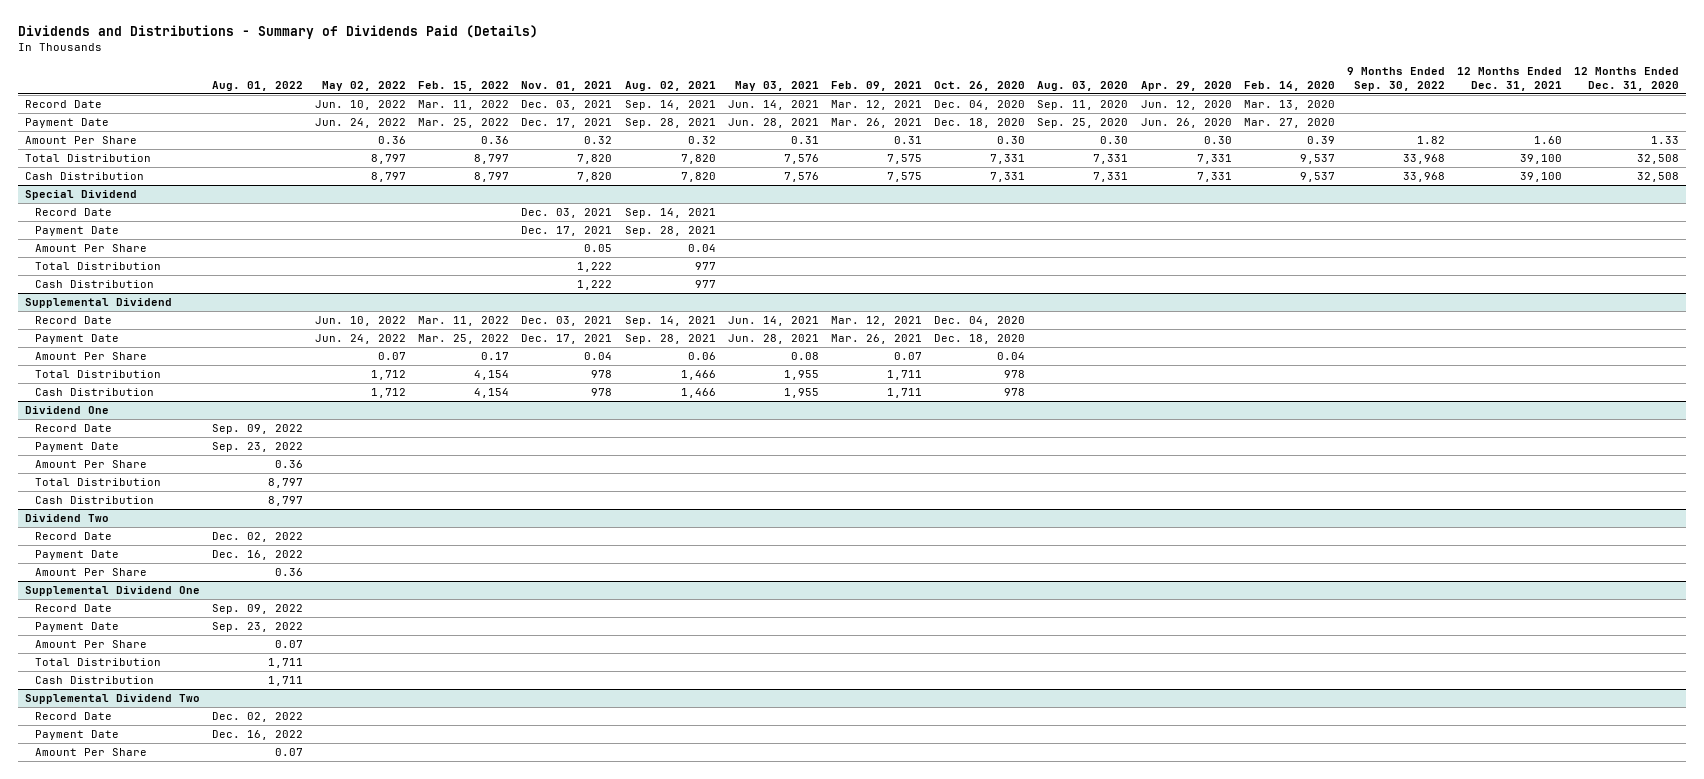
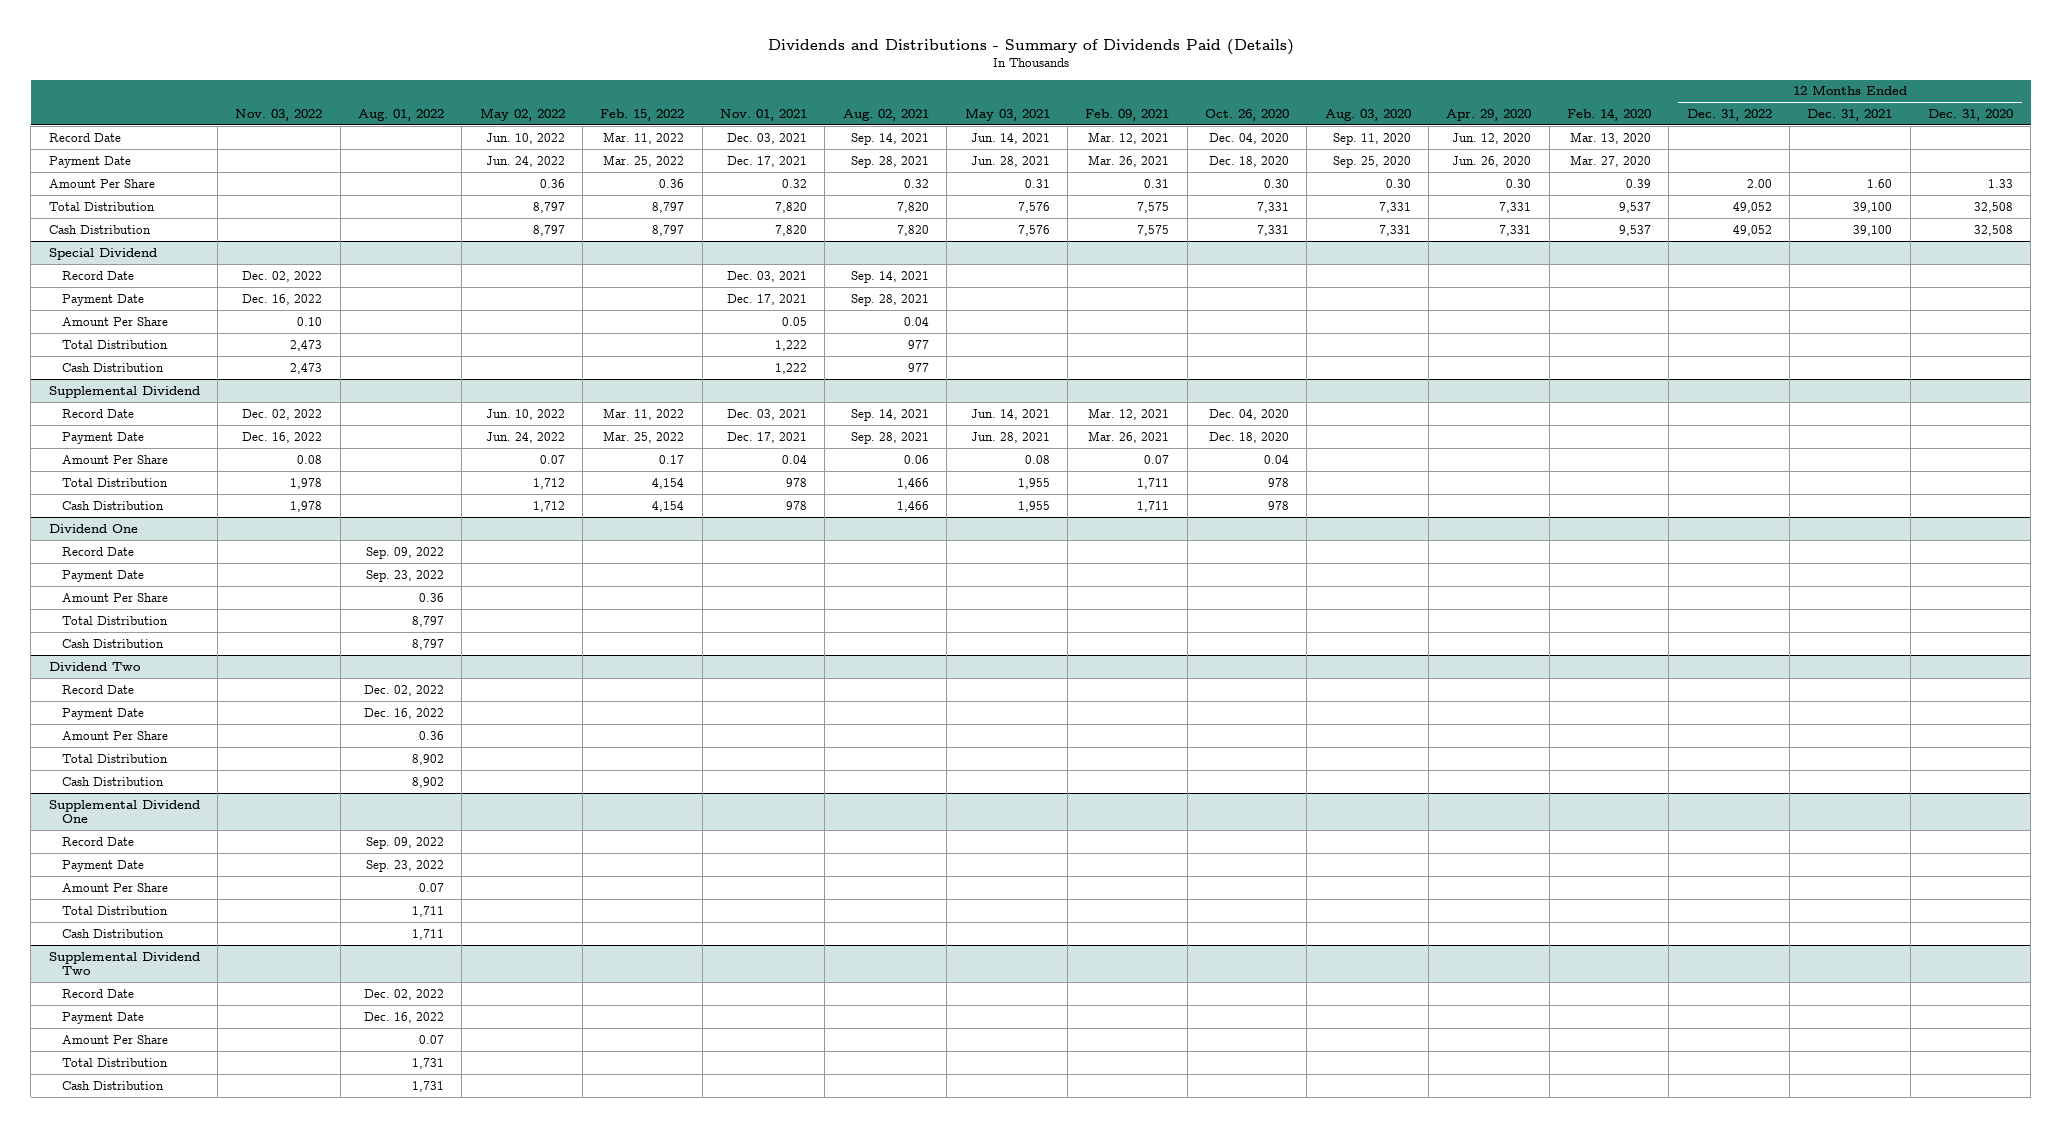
[1347,66,1446,91] 9 Months Ended Sep. 30, 2022 -> none
none -> [235,108,323,121] Nov. 03, 2022
none -> [1686,108,1772,121] Dec. 31, 2022
none -> [62,753,169,763] Total Distribution
none -> [62,776,165,786] Cash Distribution
none -> [62,1057,169,1067] Total Distribution
none -> [62,1080,165,1090] Cash Distribution

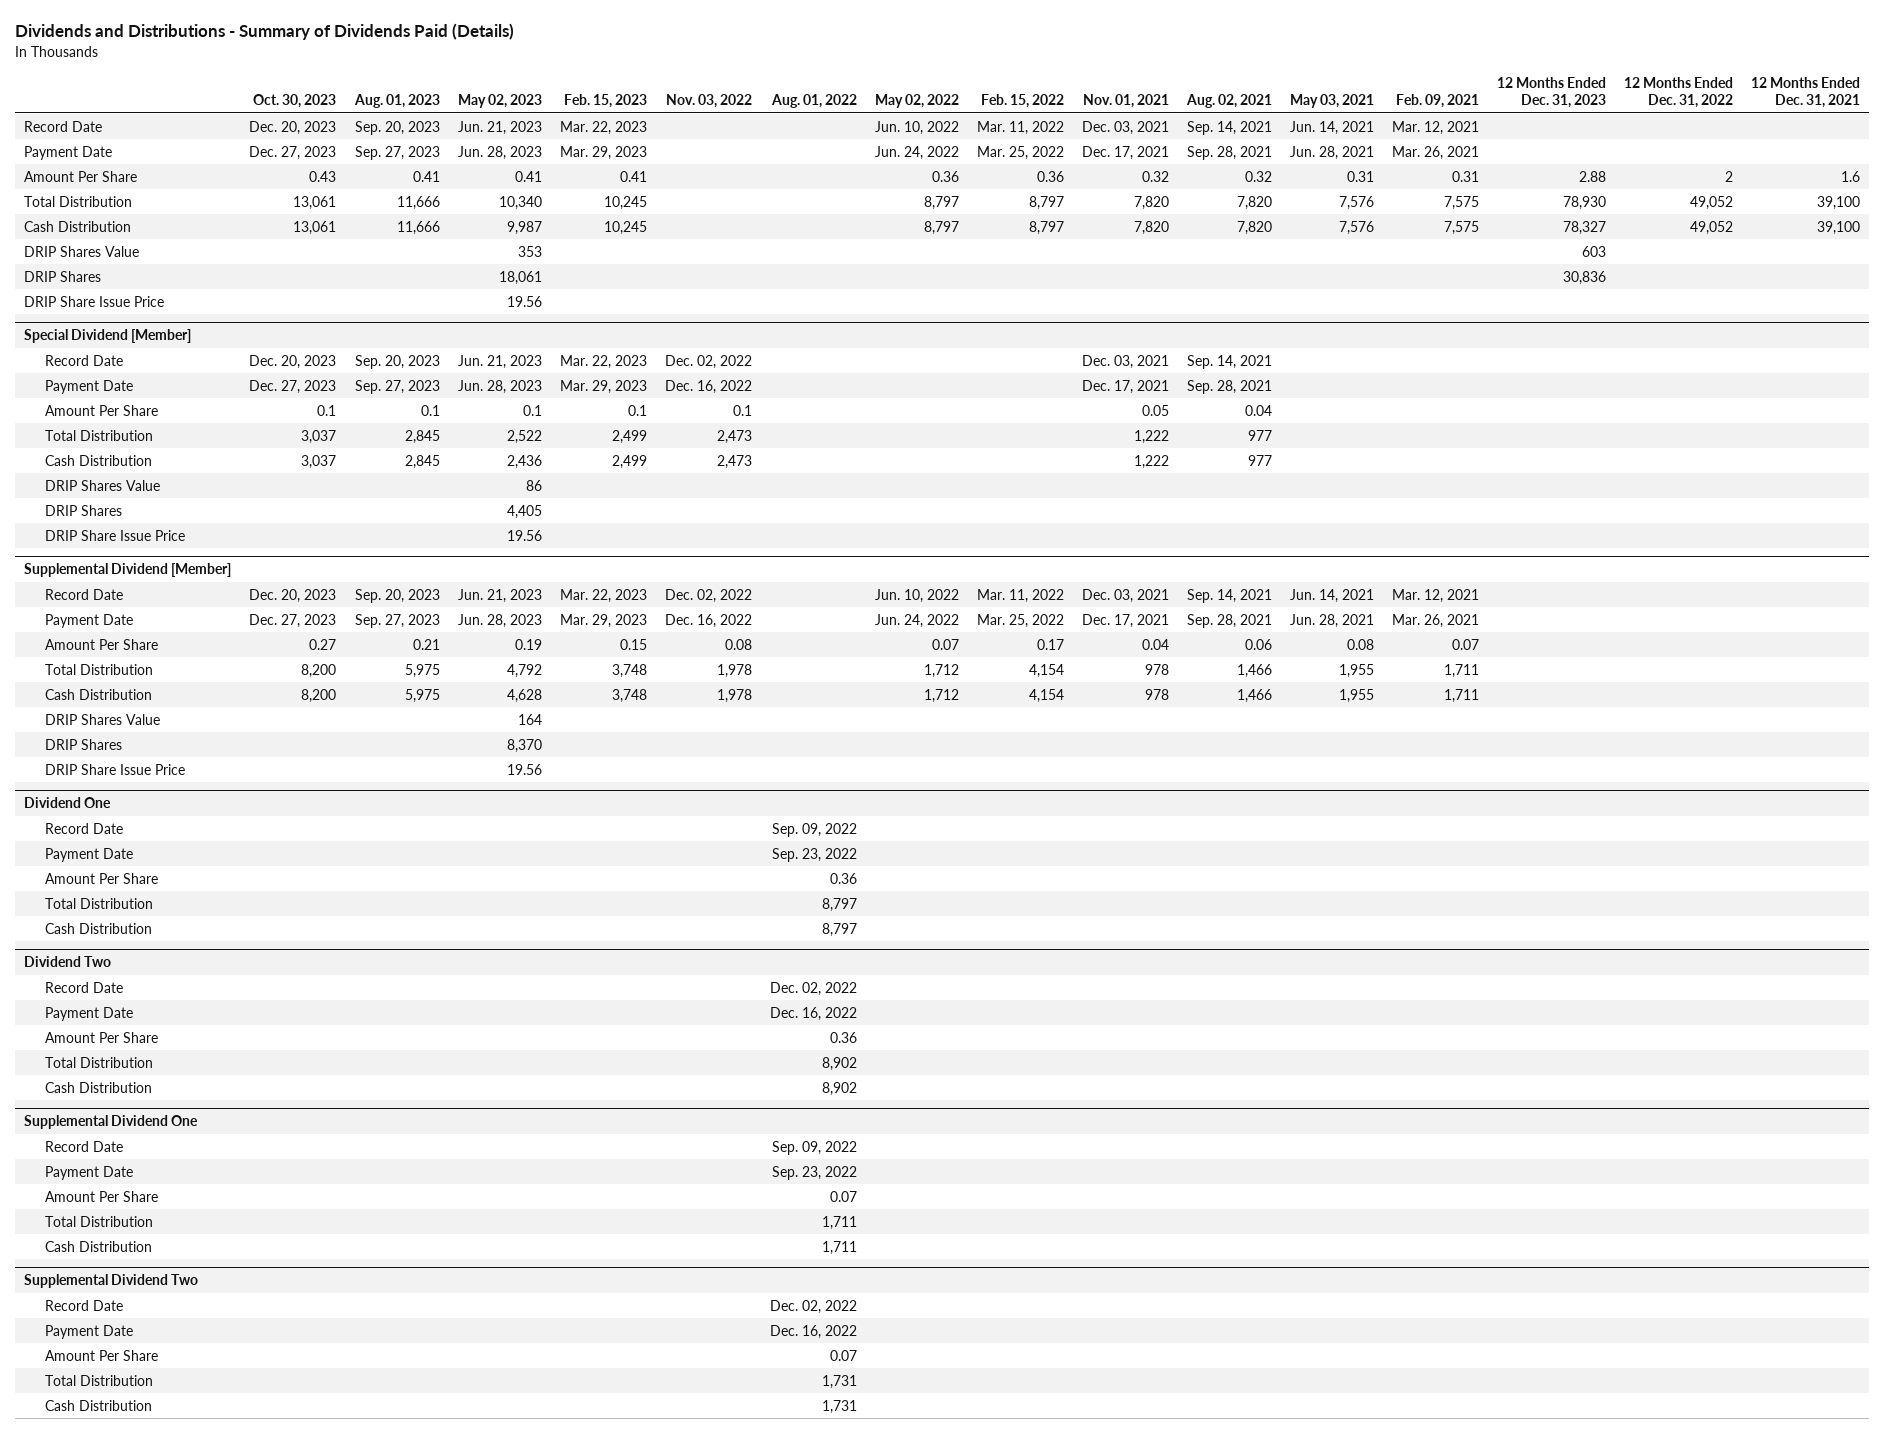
[1204,108,1289,121] Oct. 26, 2020 -> none
[1324,108,1411,121] Aug. 03, 2020 -> none
[1446,108,1532,121] Apr. 29, 2020 -> none
[1566,107,1651,121] Feb. 14, 2020 -> none
[1928,108,2014,121] Dec. 31, 2020 -> none
none -> [253,94,337,109] Oct. 30, 2023
none -> [353,94,440,109] Aug. 01, 2023
none -> [457,94,542,109] May 02, 2023
none -> [563,94,647,109] Feb. 15, 2023
none -> [1497,77,1607,109] 12 Months Ended Dec. 31, 2023
[1746,178,1772,188] 2.00 -> [1725,170,1734,182] 2
[1867,178,1893,188] 1.60 -> [1841,170,1861,182] 1.6
none -> [24,245,140,257] DRIP Shares Value
none -> [24,270,102,282] DRIP Shares
none -> [24,295,165,307] DRIP Share Issue Price
[48,247,157,260] Special Dividend -> [24,329,192,344] Special Dividend [Member]
[297,316,323,326] 0.10 -> [732,404,752,416] 0.1
none -> [45,479,161,491] DRIP Shares Value
none -> [45,504,123,516] DRIP Shares
none -> [45,529,186,541] DRIP Share Issue Price
[48,385,200,398] Supplemental Dividend -> [24,563,232,578] Supplemental Dividend [Member]
none -> [45,713,161,725] DRIP Shares Value
none -> [45,738,123,750] DRIP Shares
none -> [45,763,186,775] DRIP Share Issue Price

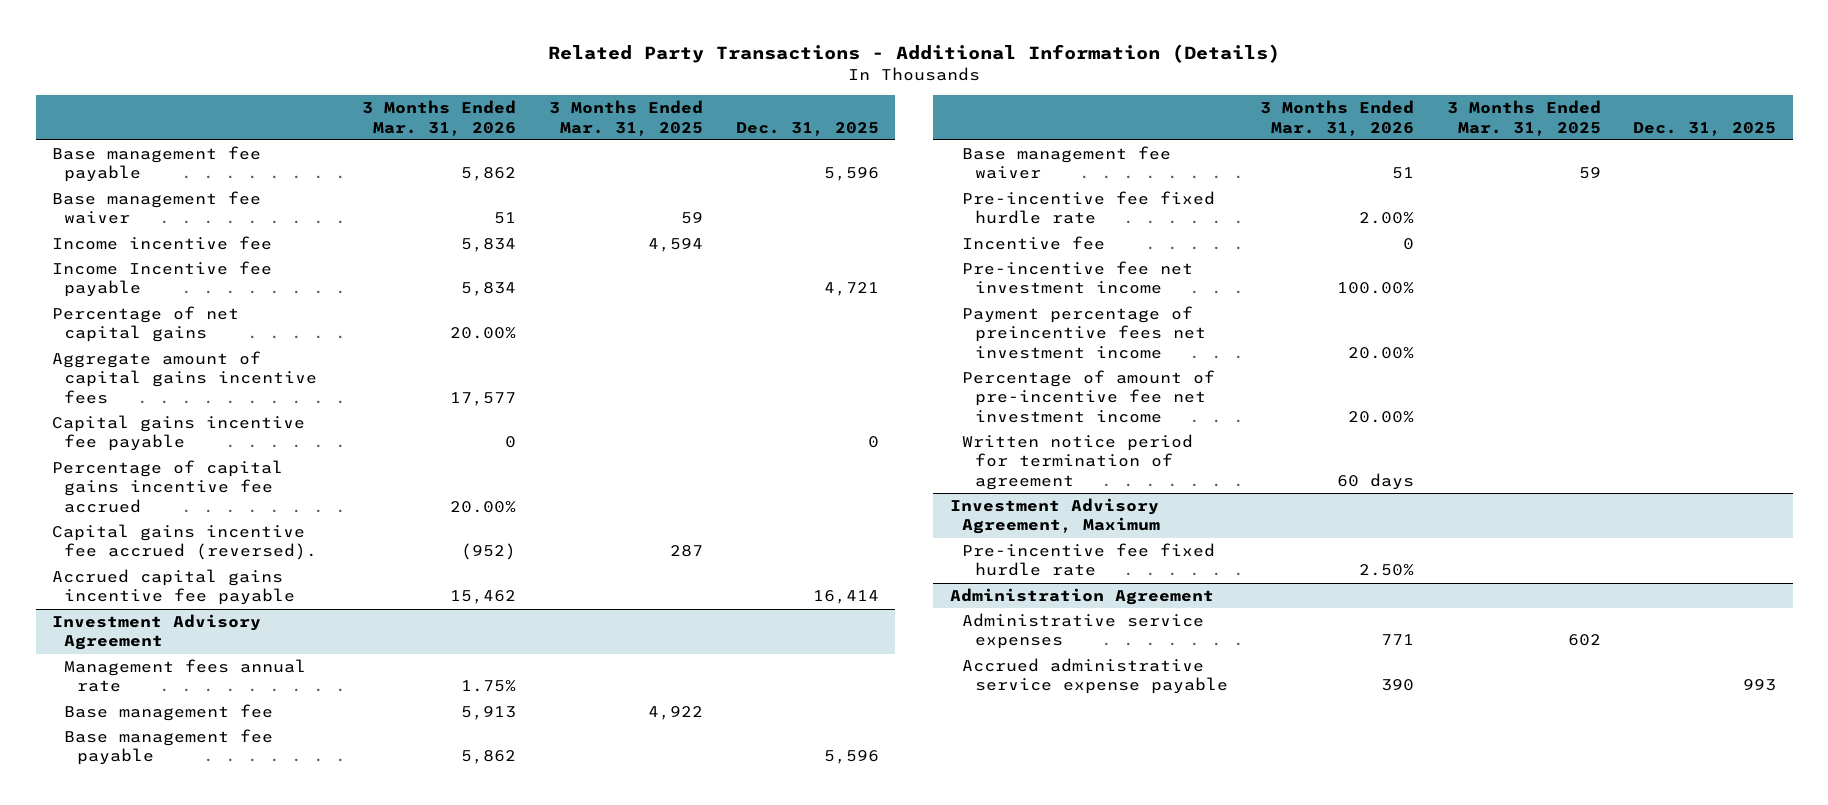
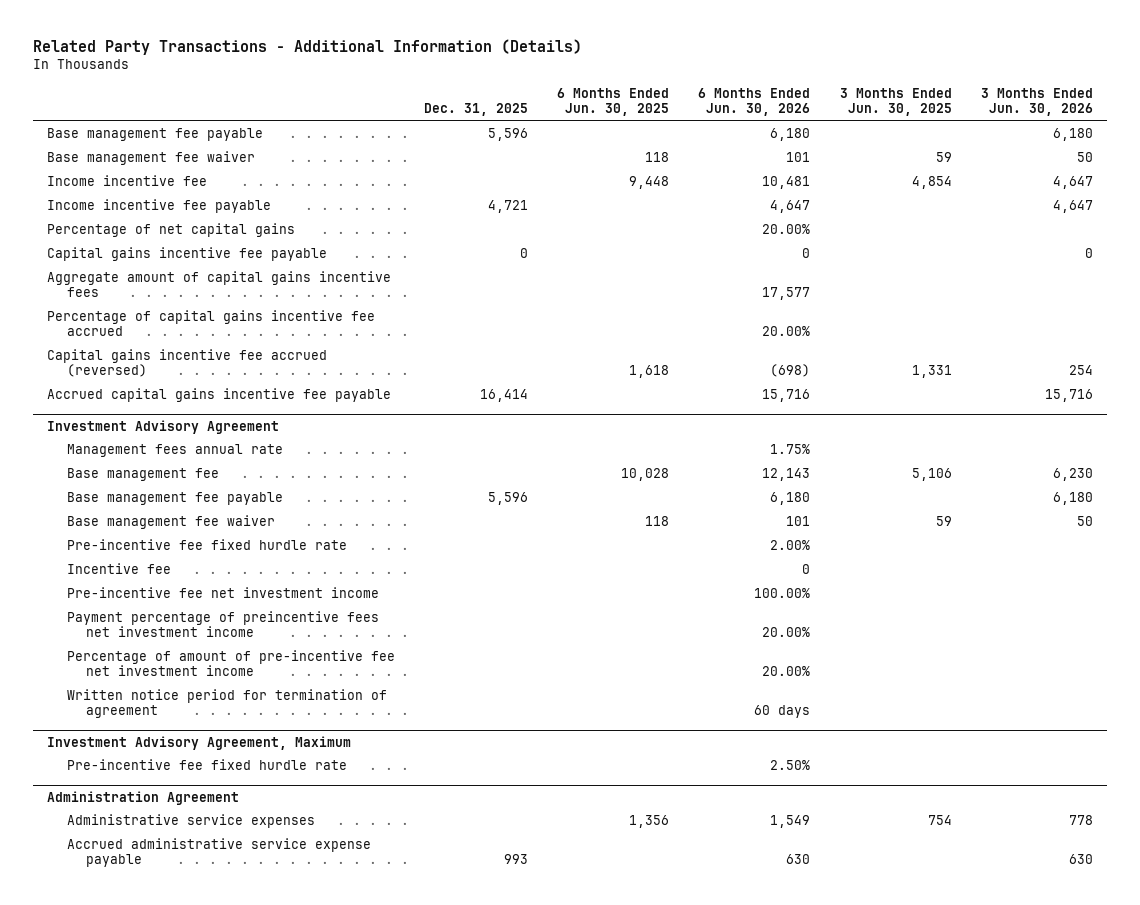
[362,100,517,136] 3 Months Ended Mar. 31, 2026 -> none
[549,100,704,136] 3 Months Ended Mar. 31, 2025 -> none
none -> [557,88,670,117] 6 Months Ended Jun. 30, 2025
none -> [698,88,811,117] 6 Months Ended Jun. 30, 2026
none -> [839,88,952,117] 3 Months Ended Jun. 30, 2025
none -> [980,88,1093,117] 3 Months Ended Jun. 30, 2026
[51,260,272,298] Income Incentive fee payable -> [47,199,272,214] Income incentive fee payable
[51,350,318,404] Aggregate amount of capital gains incentive fees -> [47,271,392,298] Aggregate amount of capital gains incentive fees
[51,523,318,561] Capital gains incentive fee accrued (reversed). -> [47,349,328,378] Capital gains incentive fee accrued (reversed)

